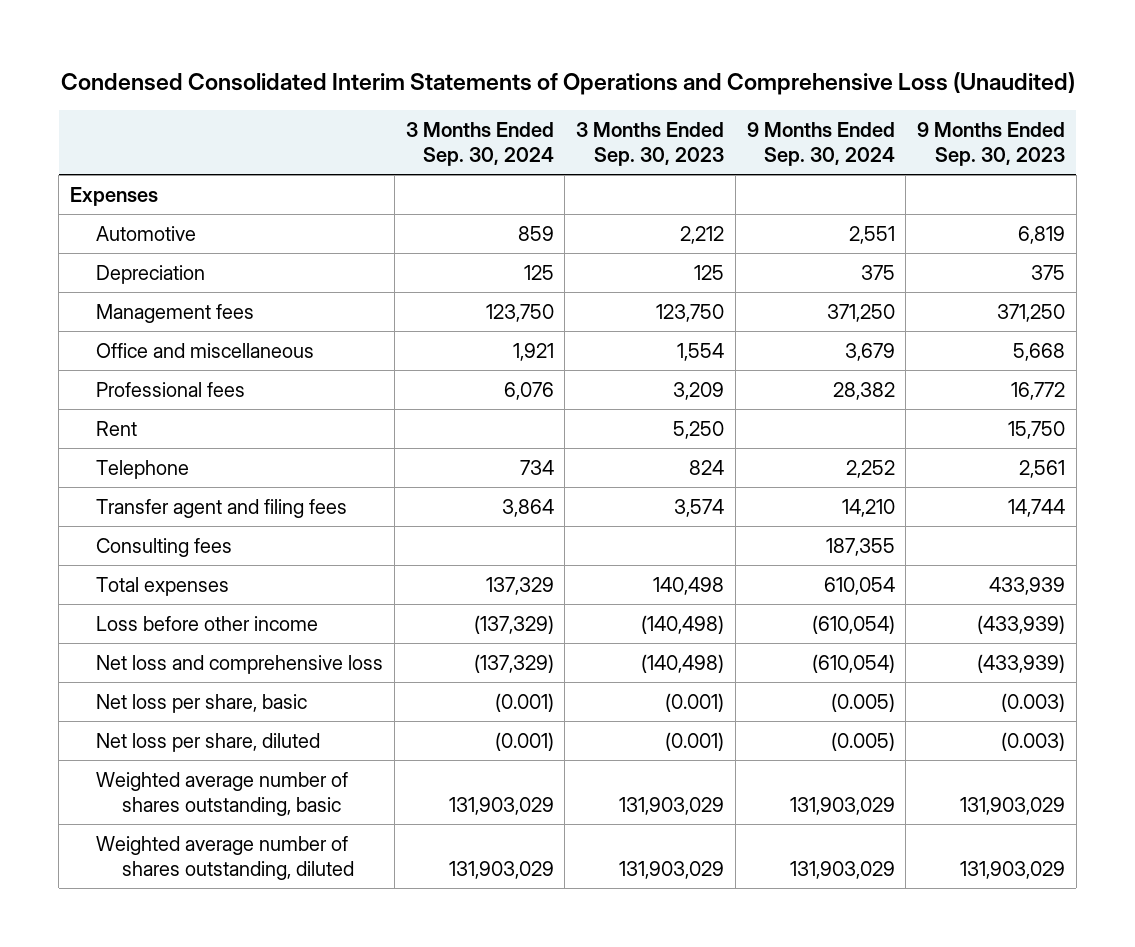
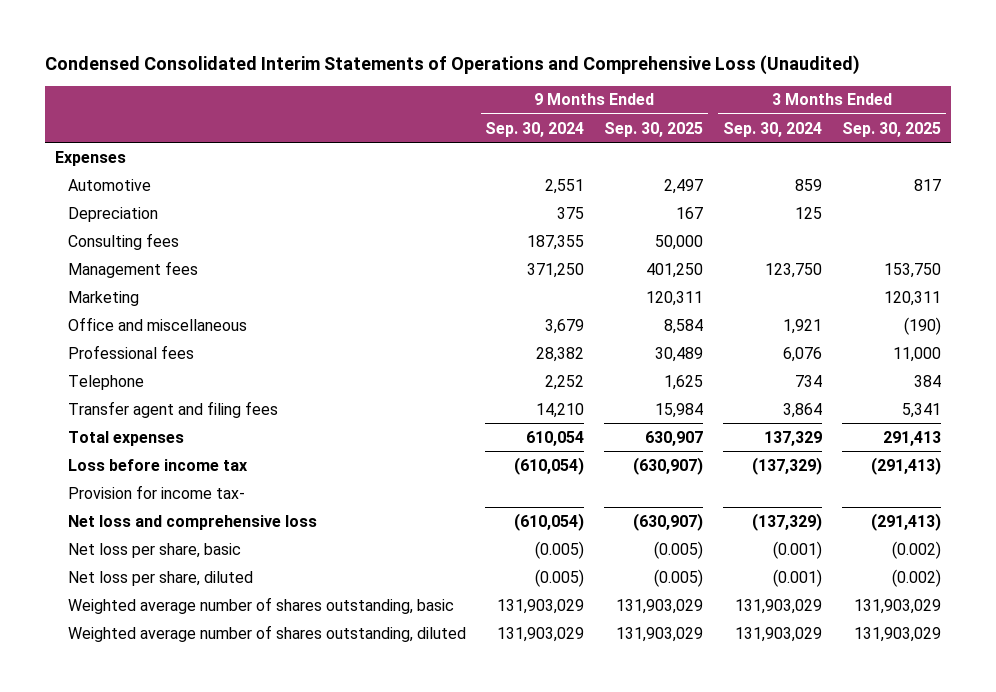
[576,121,725,167] 3 Months Ended Sep. 30, 2023 -> none
[917,121,1066,167] 9 Months Ended Sep. 30, 2023 -> none
none -> [604,121,704,137] Sep. 30, 2025
none -> [842,121,942,137] Sep. 30, 2025
[96,537,233,557] Consulting fees -> [67,232,179,250] Consulting fees
none -> [67,290,139,306] Marketing
[96,420,138,436] Rent -> none
[96,615,319,631] Loss before other income -> [67,458,248,471] Loss before income tax
none -> [67,484,245,499] Provision for income tax-

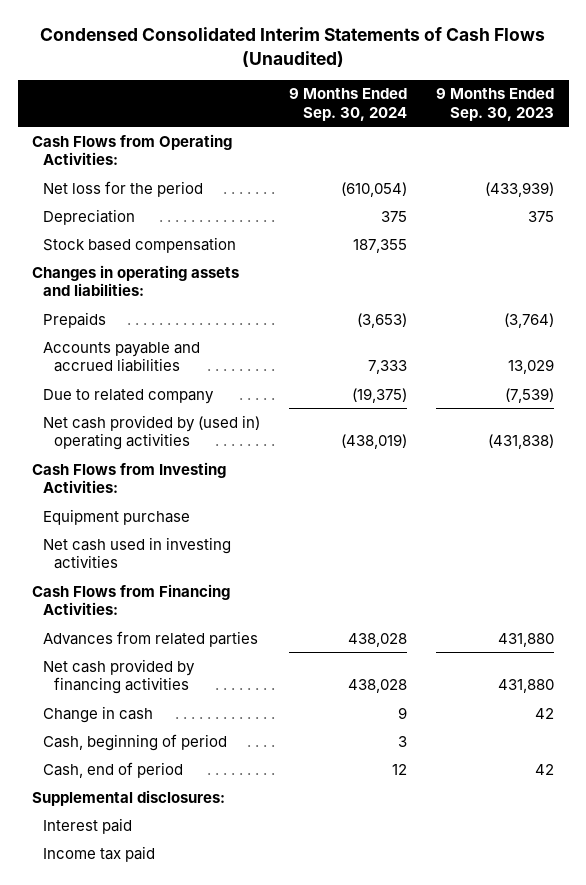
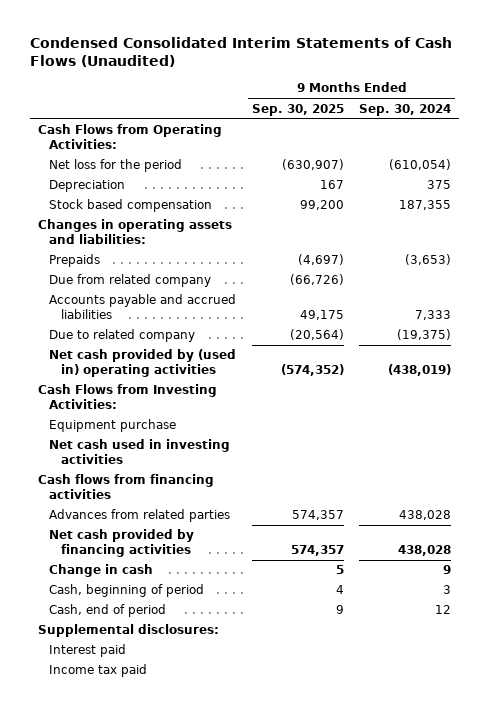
[436,88,555,121] 9 Months Ended Sep. 30, 2023 -> none
none -> [251,103,344,116] Sep. 30, 2025
none -> [49,274,212,288] Due from related company
[32,583,231,615] Cash Flows from Financing Activities: -> [37,474,214,500] Cash flows from financing activities

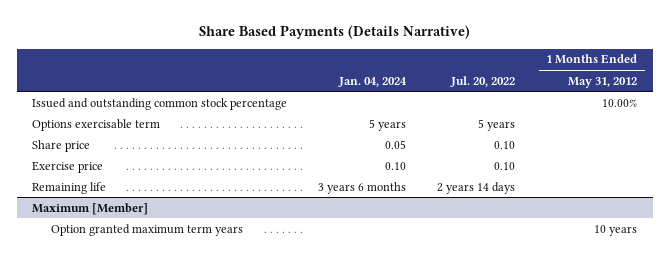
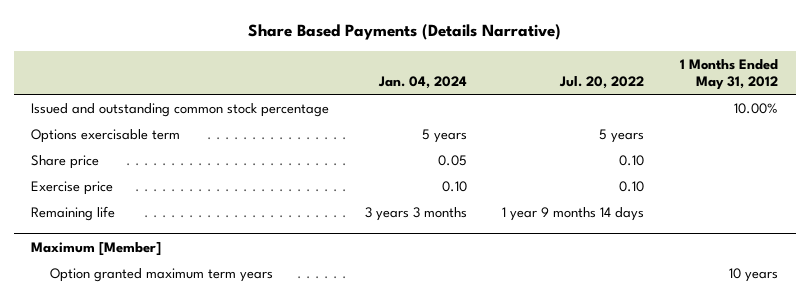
[318,181,407,194] 3 years 6 months -> [364,206,467,221] 3 years 3 months
[437,181,516,194] 2 years 14 days -> [502,206,645,221] 1 year 9 months 14 days

